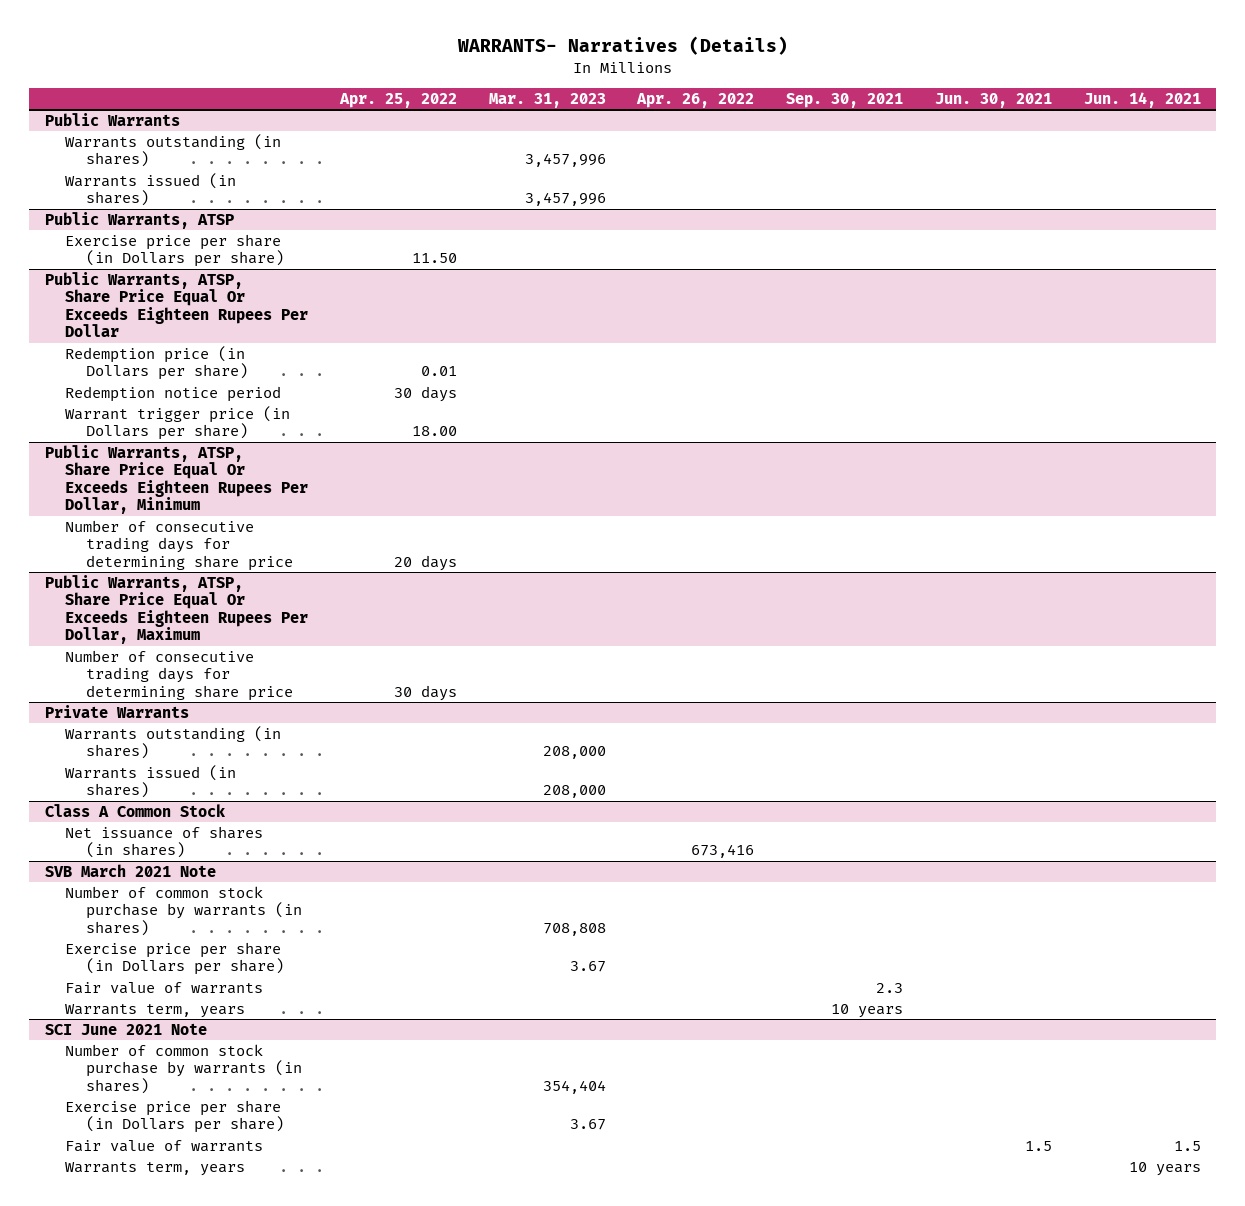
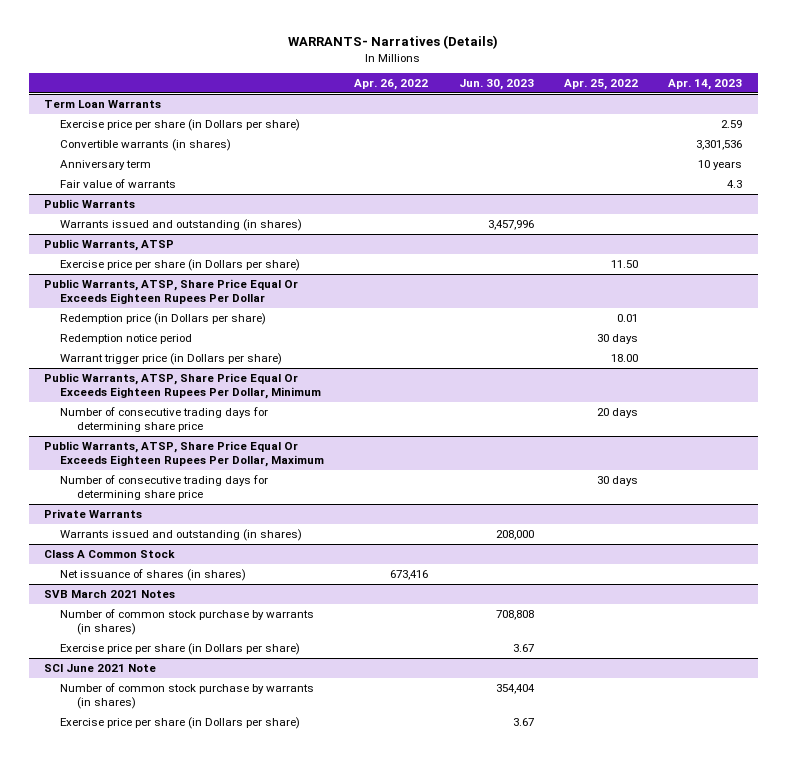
[488,93,606,109] Mar. 31, 2023 -> none
[786,93,904,109] Sep. 30, 2021 -> none
[934,93,1052,109] Jun. 30, 2021 -> none
[1083,92,1201,109] Jun. 14, 2021 -> none
none -> [458,79,534,91] Jun. 30, 2023
none -> [668,79,743,91] Apr. 14, 2023
none -> [43,100,161,109] Term Loan Warrants
none -> [60,119,301,132] Exercise price per share (in Dollars per share)
none -> [60,139,232,152] Convertible warrants (in shares)
none -> [60,160,152,171] Anniversary term
none -> [60,179,177,189] Fair value of warrants
[65,172,237,207] Warrants issued (in shares) -> none
[65,133,282,168] Warrants outstanding (in shares) -> [60,219,303,232] Warrants issued and outstanding (in shares)
[65,764,237,799] Warrants issued (in shares) -> none
[65,725,282,760] Warrants outstanding (in shares) -> [60,529,303,542] Warrants issued and outstanding (in shares)
[44,863,216,877] SVB March 2021 Note -> [43,590,175,599] SVB March 2021 Notes
[65,981,264,994] Fair value of warrants -> none
[65,1003,246,1018] Warrants term, years -> none
[65,1139,264,1152] Fair value of warrants -> none
[65,1161,246,1176] Warrants term, years -> none

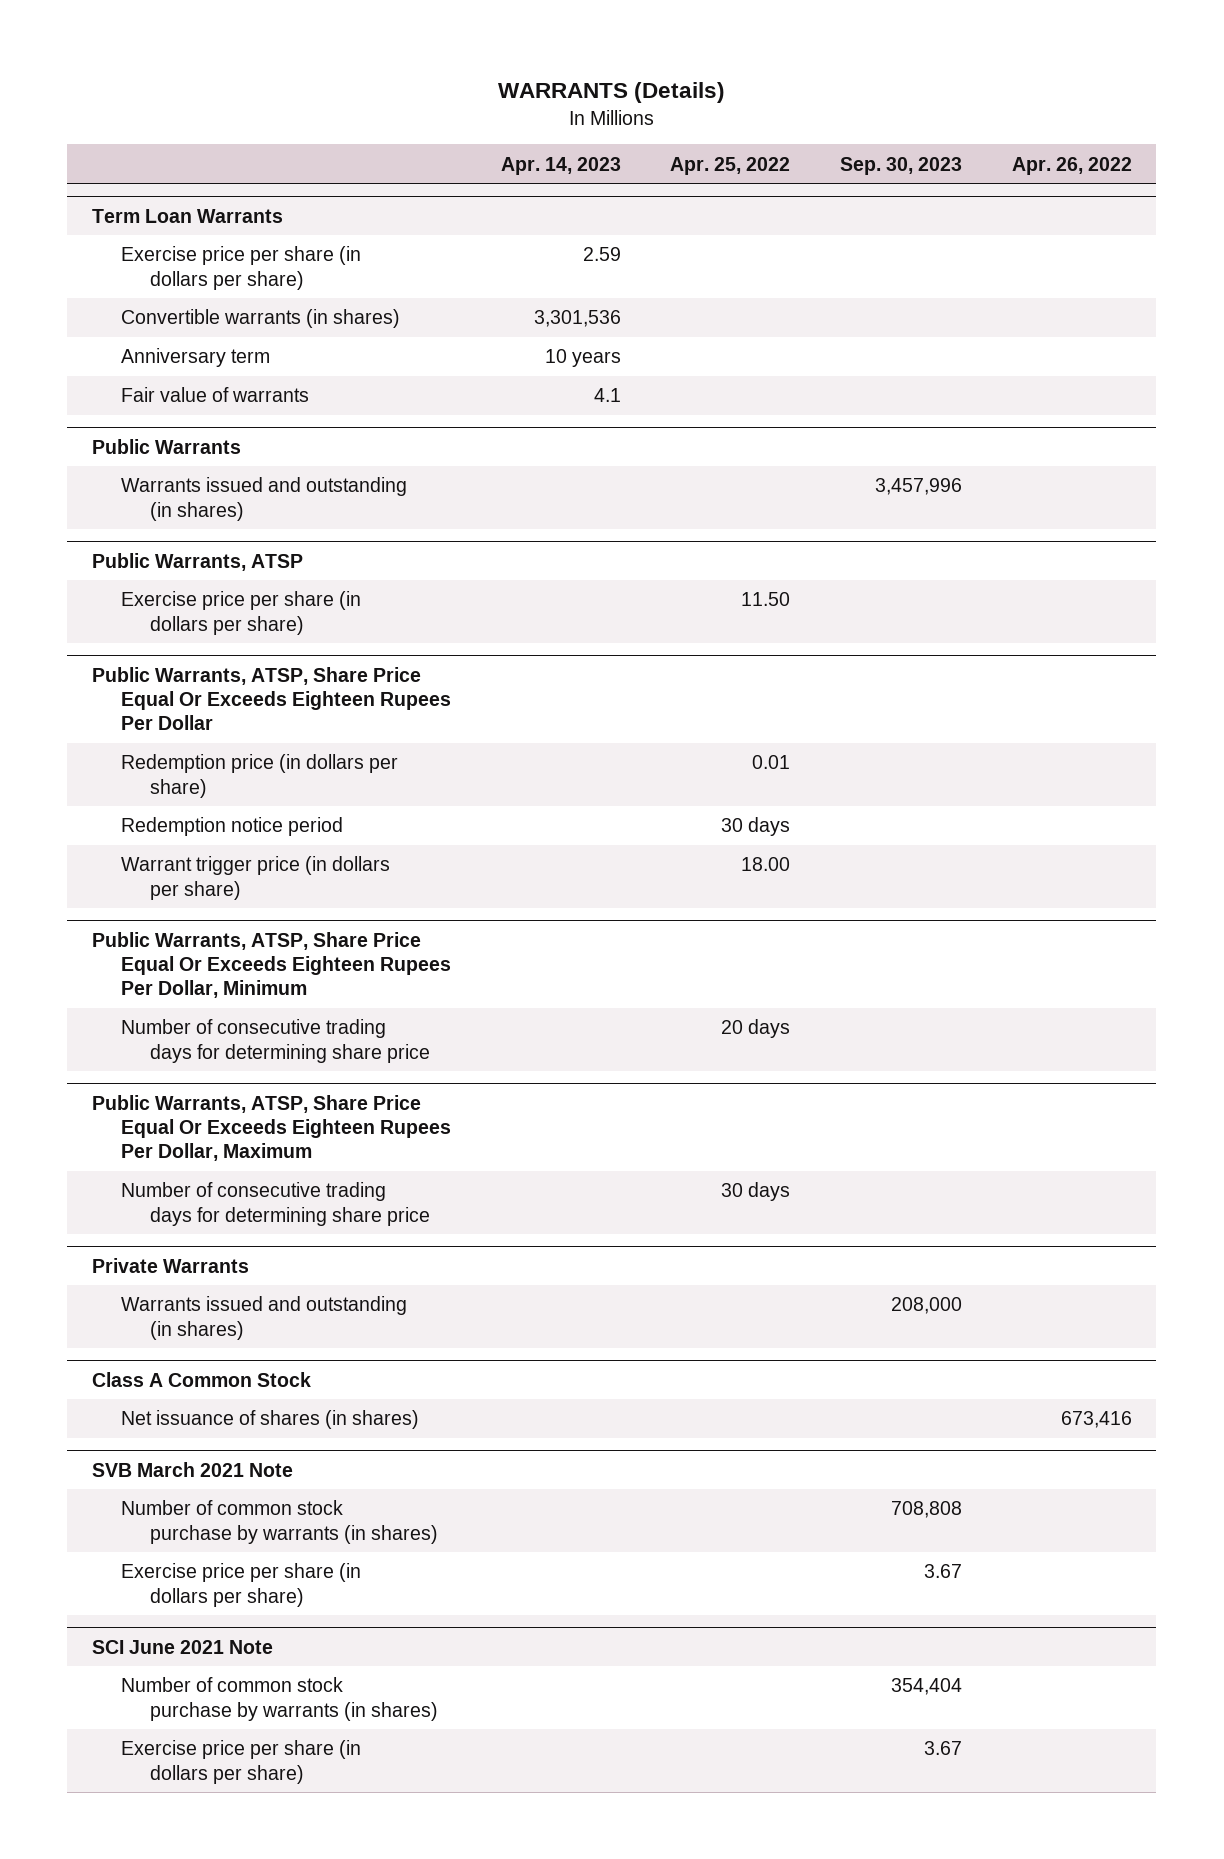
[288,35,499,50] WARRANTS- Narratives (Details) -> [497,81,725,103] WARRANTS (Details)
[458,79,534,91] Jun. 30, 2023 -> none
none -> [839,156,962,175] Sep. 30, 2023
[60,119,301,132] Exercise price per share (in Dollars per share) -> [120,246,361,290] Exercise price per share (in dollars per share)
[727,180,743,189] 4.3 -> [593,388,621,403] 4.1
[60,259,301,272] Exercise price per share (in Dollars per share) -> [120,591,361,635] Exercise price per share (in dollars per share)
[60,313,267,326] Redemption price (in Dollars per share) -> [120,754,398,798] Redemption price (in dollars per share)
[60,353,283,366] Warrant trigger price (in Dollars per share) -> [120,856,390,900] Warrant trigger price (in dollars per share)
[43,590,175,599] SVB March 2021 Notes -> [92,1461,294,1477] SVB March 2021 Note
[60,643,301,656] Exercise price per share (in Dollars per share) -> [120,1563,361,1607] Exercise price per share (in dollars per share)
[60,717,301,730] Exercise price per share (in Dollars per share) -> [120,1740,361,1784] Exercise price per share (in dollars per share)

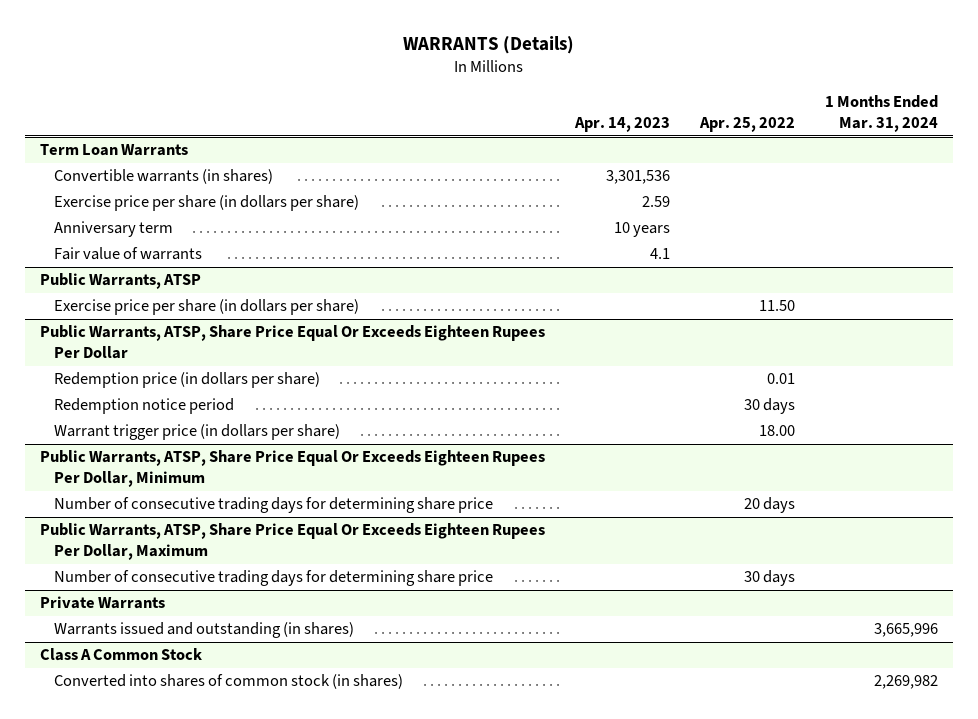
[839,156,962,175] Sep. 30, 2023 -> none
[1011,156,1132,175] Apr. 26, 2022 -> none
none -> [824,95,938,133] 1 Months Ended Mar. 31, 2024
[120,246,361,290] Exercise price per share (in dollars per share) -> [54,195,360,212] Exercise price per share (in dollars per share)
[92,438,242,454] Public Warrants -> none
[120,477,407,521] Warrants issued and outstanding (in shares) -> none
[120,1410,419,1430] Net issuance of shares (in shares) -> none
[92,1461,294,1477] SVB March 2021 Note -> none
[120,1500,438,1544] Number of common stock purchase by warrants (in shares) -> none
[120,1563,361,1607] Exercise price per share (in dollars per share) -> none
[92,1639,274,1654] SCI June 2021 Note -> none
[120,1677,438,1721] Number of common stock purchase by warrants (in shares) -> none
[120,1740,361,1784] Exercise price per share (in dollars per share) -> none
none -> [54,674,404,690] Converted into shares of common stock (in shares)

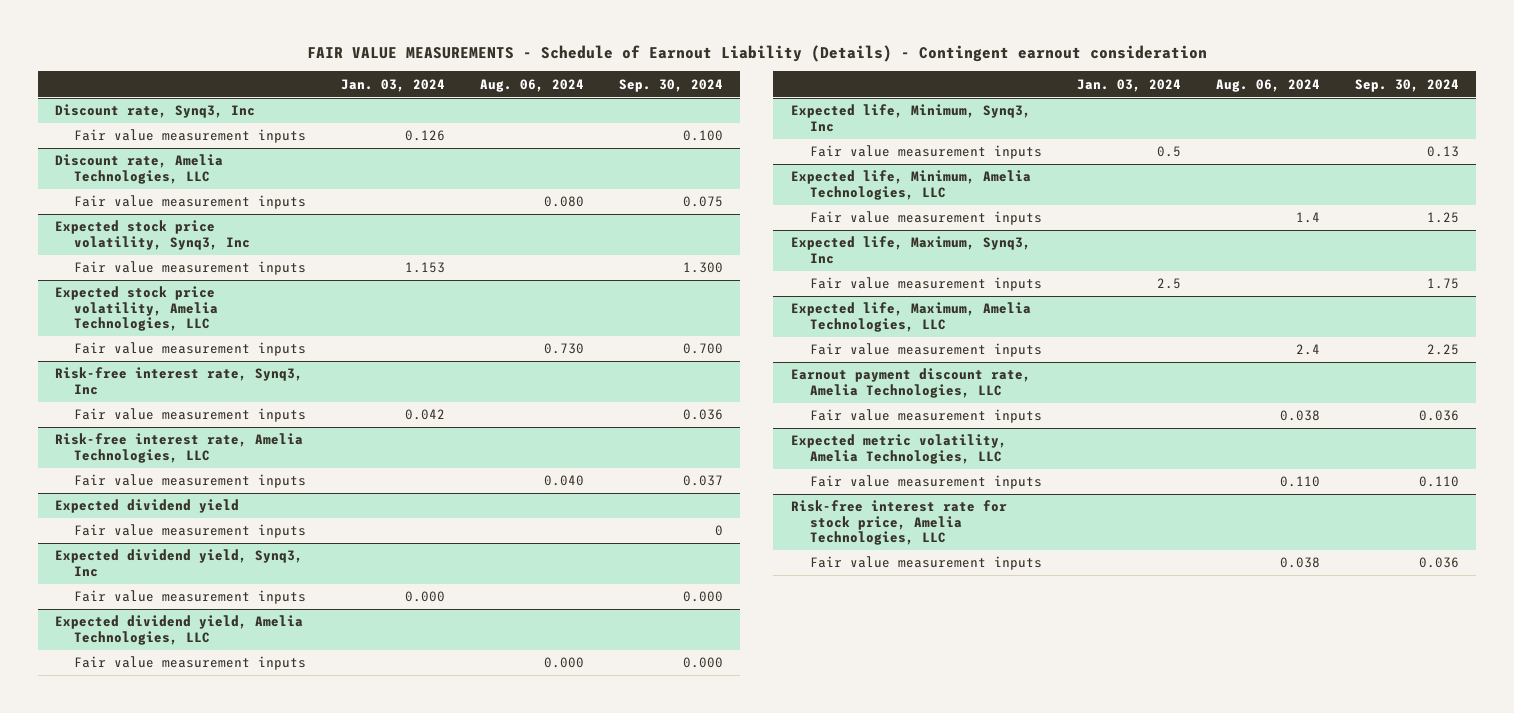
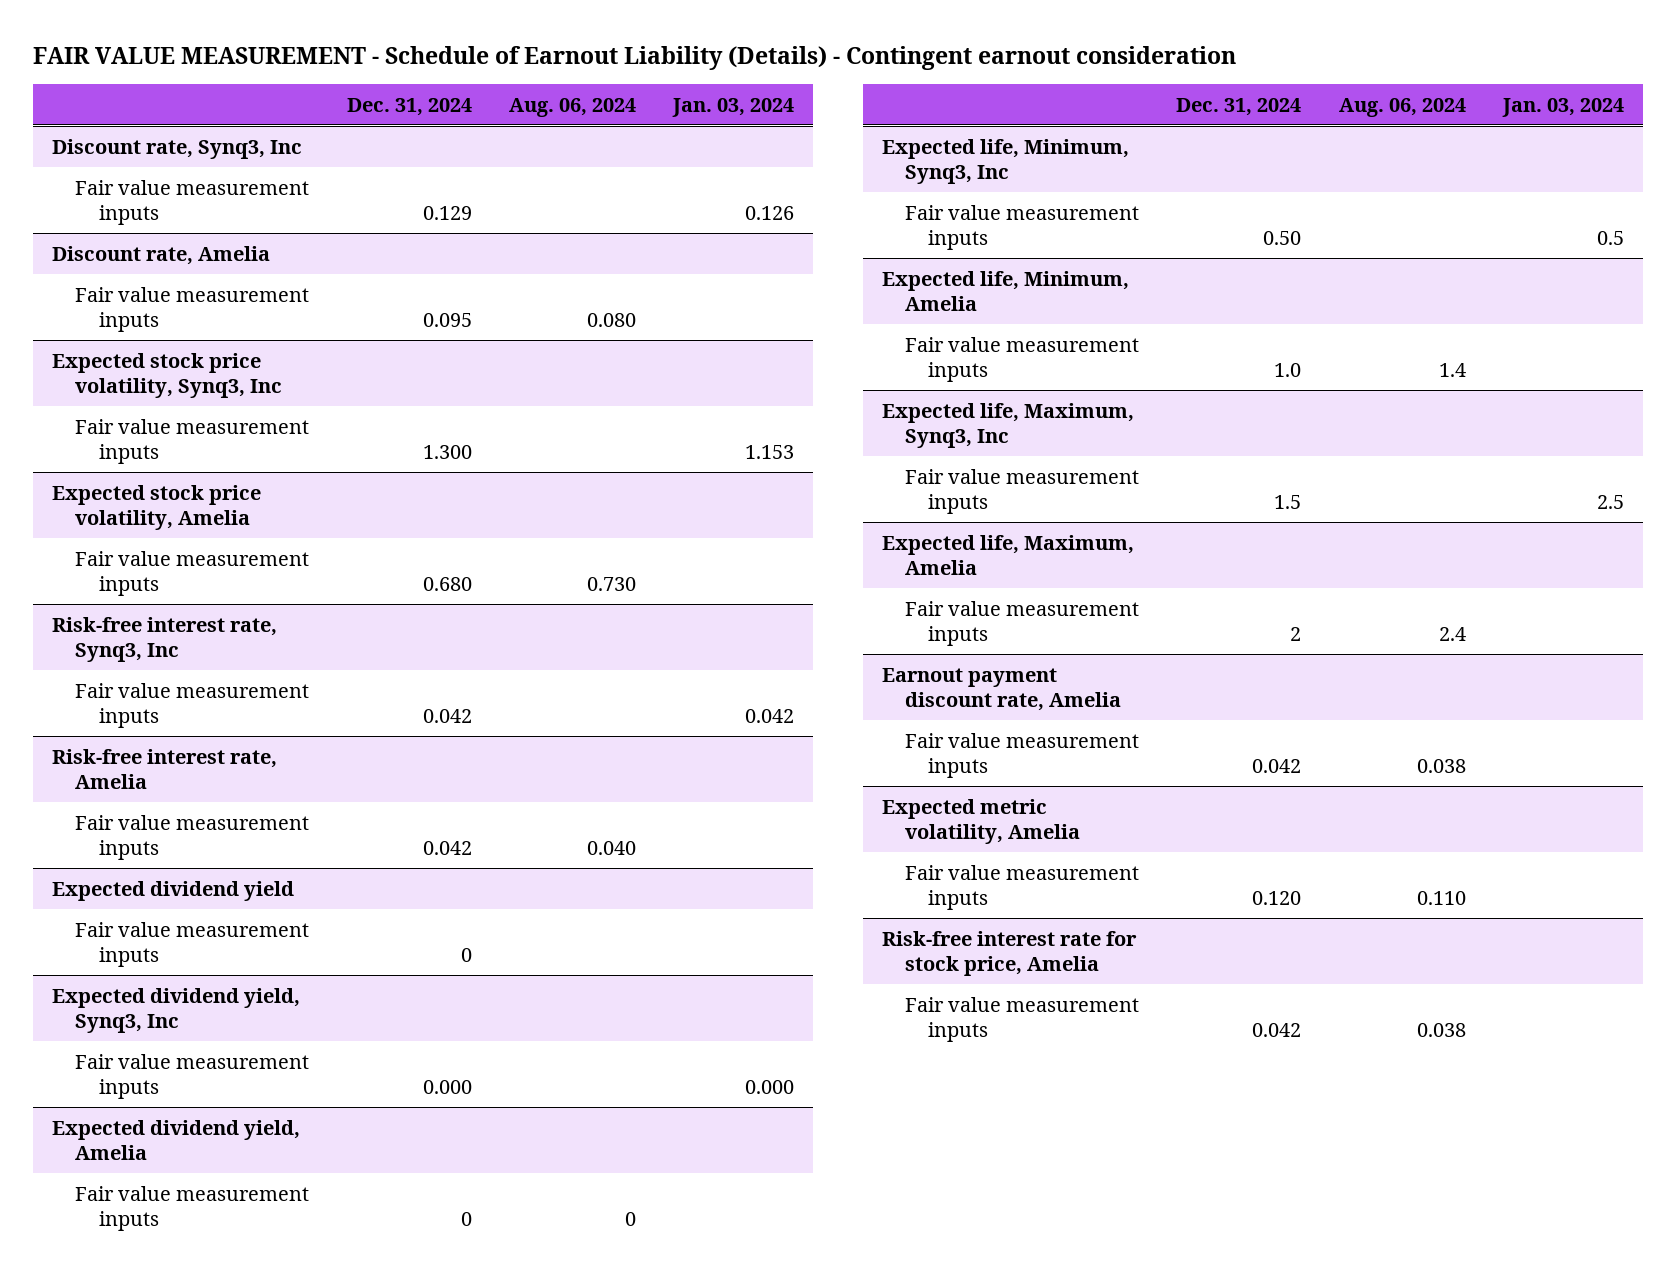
[306,45,1207,63] FAIR VALUE MEASUREMENTS - Schedule of Earnout Liability (Details) - Contingent earnout consideration -> [33,46,1237,71] FAIR VALUE MEASUREMENT - Schedule of Earnout Liability (Details) - Contingent earnout consideration
[618,78,723,92] Sep. 30, 2024 -> none
none -> [346,97,472,116] Dec. 31, 2024
[55,154,224,184] Discount rate, Amelia Technologies, LLC -> [51,245,270,265] Discount rate, Amelia
[55,286,218,332] Expected stock price volatility, Amelia Technologies, LLC -> [51,484,261,530] Expected stock price volatility, Amelia
[55,433,304,463] Risk-free interest rate, Amelia Technologies, LLC -> [51,748,277,789] Risk-free interest rate, Amelia
[55,615,304,645] Expected dividend yield, Amelia Technologies, LLC -> [51,1119,300,1160] Expected dividend yield, Amelia
[543,657,584,669] 0.000 -> [624,1211,636,1226] 0
[790,170,1031,200] Expected life, Minimum, Amelia Technologies, LLC -> [881,270,1129,311] Expected life, Minimum, Amelia
[790,302,1031,332] Expected life, Maximum, Amelia Technologies, LLC -> [881,534,1134,575] Expected life, Maximum, Amelia
[790,368,1031,398] Earnout payment discount rate, Amelia Technologies, LLC -> [881,667,1121,711] Earnout payment discount rate, Amelia
[790,434,1007,464] Expected metric volatility, Amelia Technologies, LLC -> [881,798,1080,844] Expected metric volatility, Amelia
[790,500,1007,546] Risk-free interest rate for stock price, Amelia Technologies, LLC -> [881,930,1137,976] Risk-free interest rate for stock price, Amelia

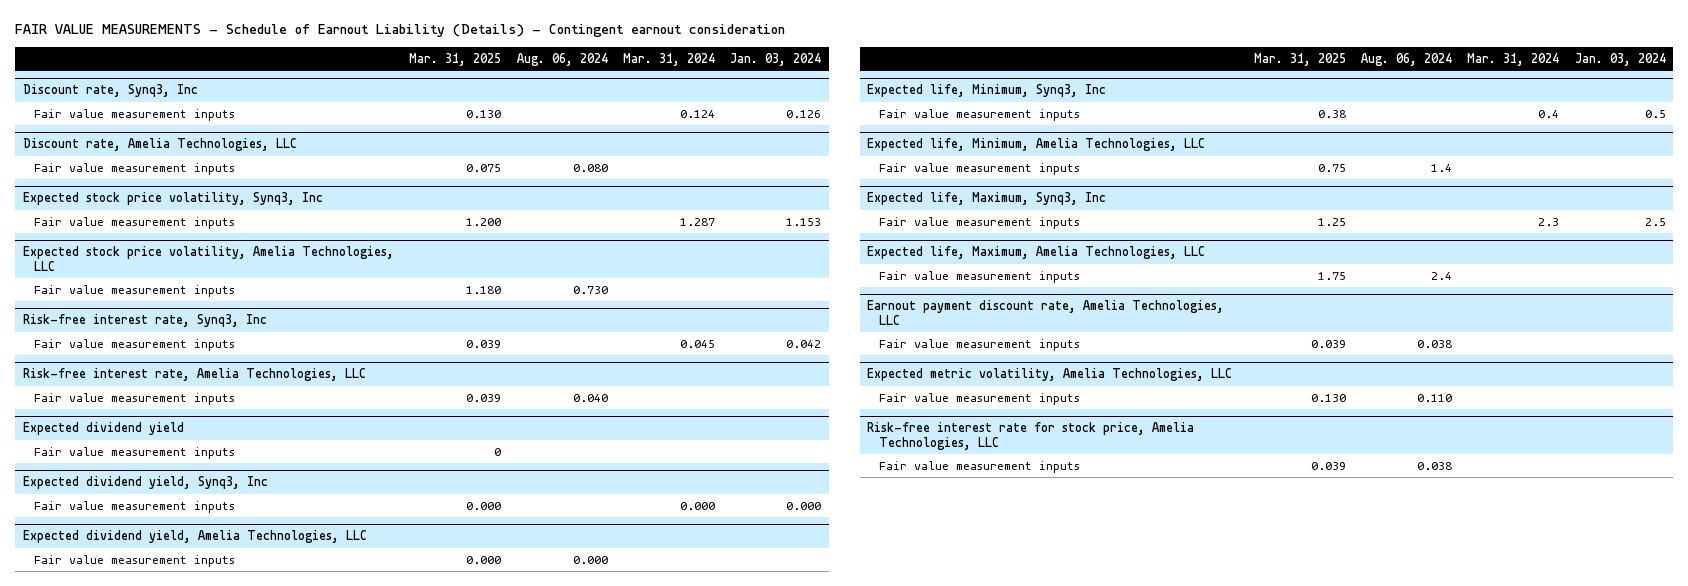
[33,46,1237,71] FAIR VALUE MEASUREMENT - Schedule of Earnout Liability (Details) - Contingent earnout consideration -> [15,24,786,38] FAIR VALUE MEASUREMENTS - Schedule of Earnout Liability (Details) - Contingent earnout consideration
[346,97,472,116] Dec. 31, 2024 -> none
none -> [409,52,502,66] Mar. 31, 2025
none -> [622,52,715,66] Mar. 31, 2024
[51,245,270,265] Discount rate, Amelia -> [22,138,297,152] Discount rate, Amelia Technologies, LLC
[51,484,261,530] Expected stock price volatility, Amelia -> [22,246,394,272] Expected stock price volatility, Amelia Technologies, LLC
[51,748,277,789] Risk-free interest rate, Amelia -> [22,368,366,382] Risk-free interest rate, Amelia Technologies, LLC
[51,1119,300,1160] Expected dividend yield, Amelia -> [22,530,367,544] Expected dividend yield, Amelia Technologies, LLC
[624,1211,636,1226] 0 -> [572,555,608,564] 0.000
[881,270,1129,311] Expected life, Minimum, Amelia -> [867,138,1206,152] Expected life, Minimum, Amelia Technologies, LLC
[881,534,1134,575] Expected life, Maximum, Amelia -> [867,246,1206,260] Expected life, Maximum, Amelia Technologies, LLC
[881,667,1121,711] Earnout payment discount rate, Amelia -> [867,300,1225,326] Earnout payment discount rate, Amelia Technologies, LLC
[881,798,1080,844] Expected metric volatility, Amelia -> [867,368,1233,382] Expected metric volatility, Amelia Technologies, LLC
[881,930,1137,976] Risk-free interest rate for stock price, Amelia -> [867,422,1195,451] Risk-free interest rate for stock price, Amelia Technologies, LLC

